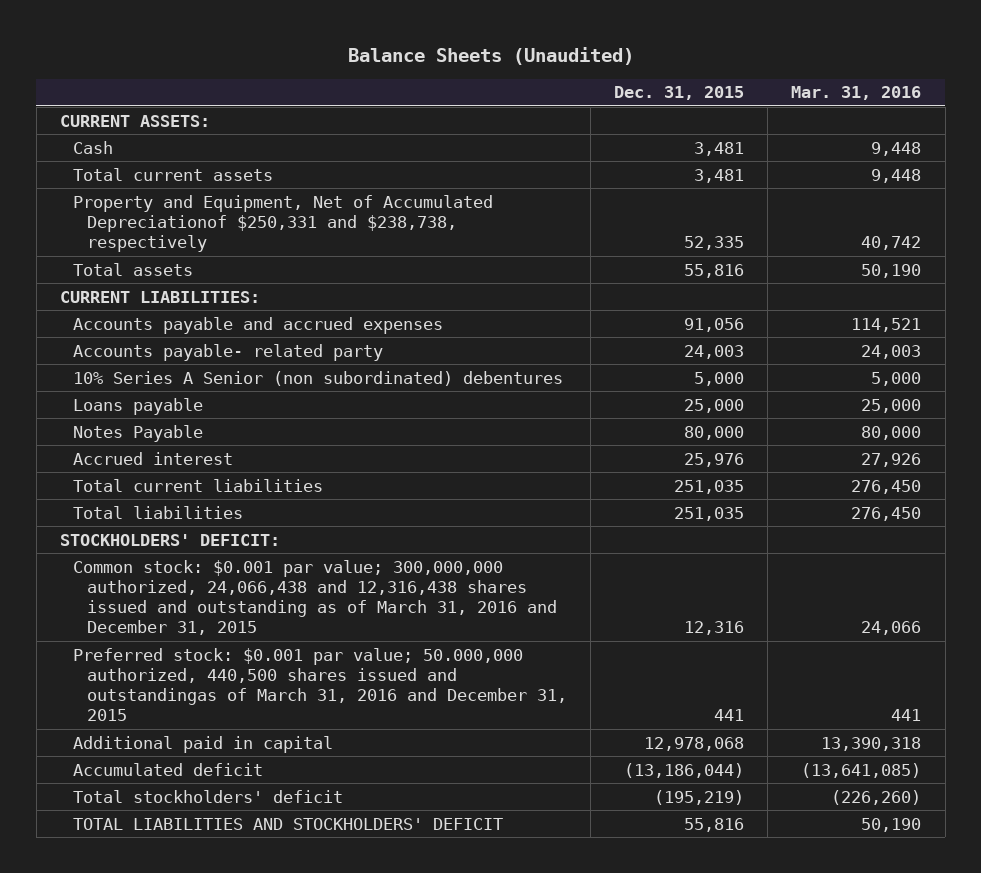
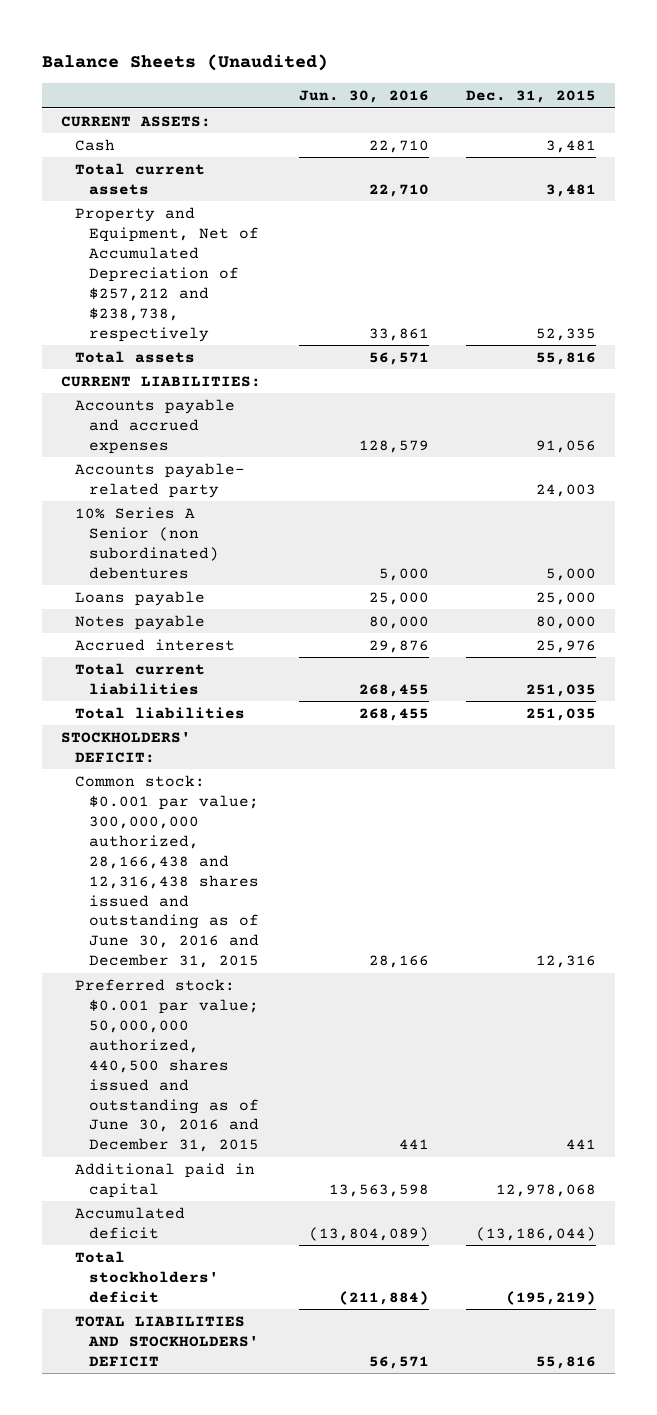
[791,86,922,101] Mar. 31, 2016 -> none
none -> [298,90,429,104] Jun. 30, 2016
[73,194,494,253] Property and Equipment, Net of Accumulated Depreciationof $250,331 and $238,738, respectively -> [75,206,260,342] Property and Equipment, Net of Accumulated Depreciation of $257,212 and $238,738, respectively
[73,424,204,442] Notes Payable -> [75,614,206,630] Notes payable
[73,559,557,636] Common stock: $0.001 par value; 300,000,000 authorized, 24,066,438 and 12,316,438 shares issued and outstanding as of March 31, 2016 and December 31, 2015 -> [75,774,260,969] Common stock: $0.001 par value; 300,000,000 authorized, 28,166,438 and 12,316,438 shares issued and outstanding as of June 30, 2016 and December 31, 2015
[73,647,567,722] Preferred stock: $0.001 par value; 50.000,000 authorized, 440,500 shares issued and outstandingas of March 31, 2016 and December 31, 2015 -> [75,978,260,1153] Preferred stock: $0.001 par value; 50,000,000 authorized, 440,500 shares issued and outstanding as of June 30, 2016 and December 31, 2015

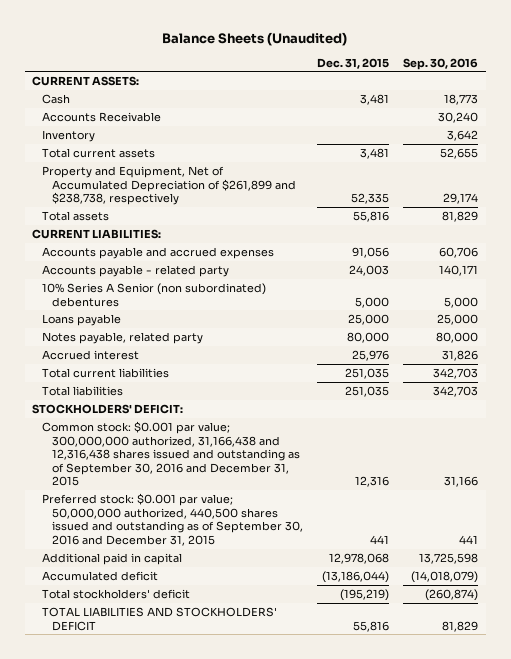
[298,90,429,104] Jun. 30, 2016 -> none
none -> [403,57,479,70] Sep. 30, 2016
none -> [42,111,162,122] Accounts Receivable
none -> [42,129,96,142] Inventory
[75,206,260,342] Property and Equipment, Net of Accumulated Depreciation of $257,212 and $238,738, respectively -> [42,165,296,206] Property and Equipment, Net of Accumulated Depreciation of $261,899 and $238,738, respectively
[75,462,246,498] Accounts payable- related party -> [42,264,230,277] Accounts payable - related party
[75,614,206,630] Notes payable -> [42,331,204,344] Notes payable, related party
[75,774,260,969] Common stock: $0.001 par value; 300,000,000 authorized, 28,166,438 and 12,316,438 shares issued and outstanding as of June 30, 2016 and December 31, 2015 -> [42,420,300,487] Common stock: $0.001 par value; 300,000,000 authorized, 31,166,438 and 12,316,438 shares issued and outstanding as of September 30, 2016 and December 31, 2015
[75,978,260,1153] Preferred stock: $0.001 par value; 50,000,000 authorized, 440,500 shares issued and outstanding as of June 30, 2016 and December 31, 2015 -> [42,492,303,546] Preferred stock: $0.001 par value; 50,000,000 authorized, 440,500 shares issued and outstanding as of September 30, 2016 and December 31, 2015

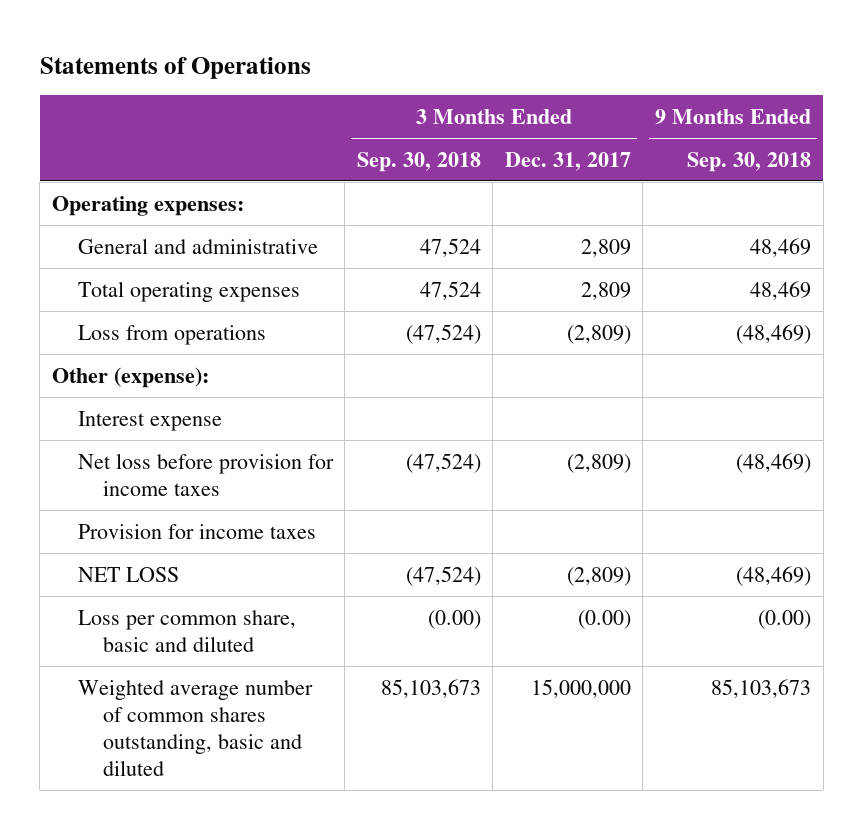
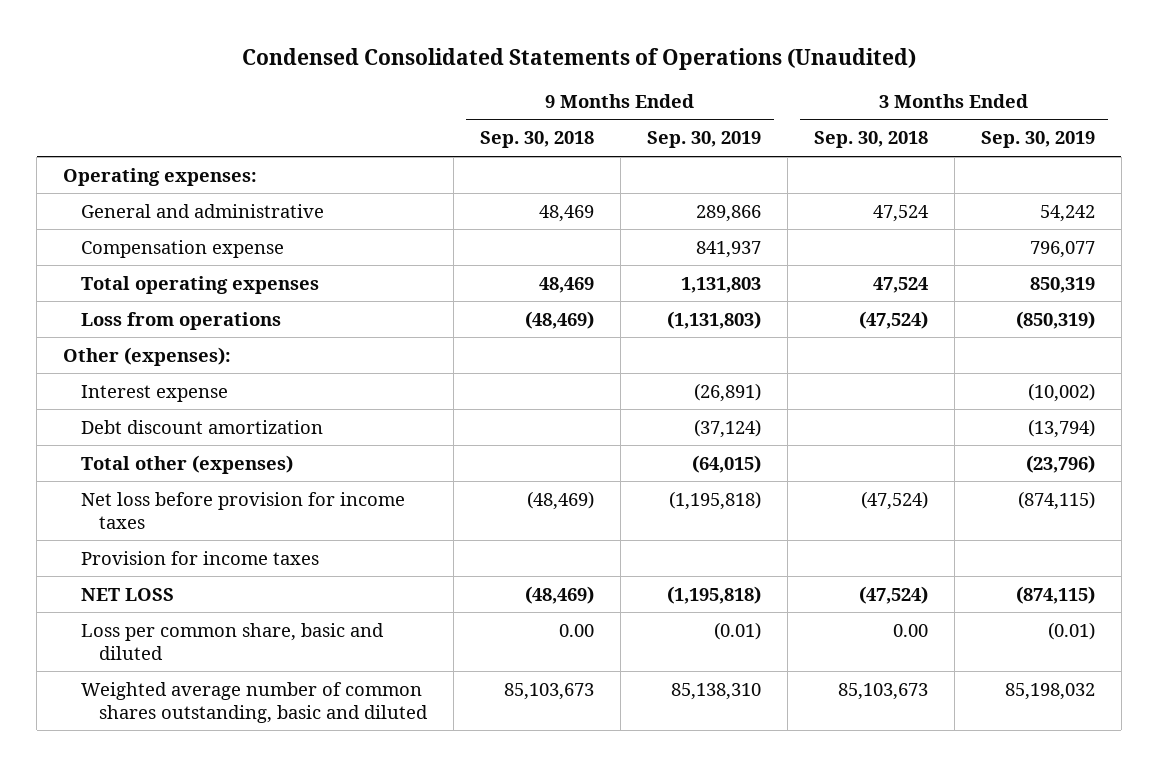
[39,56,311,79] Statements of Operations -> [241,48,916,71] Condensed Consolidated Statements of Operations (Unaudited)
[504,151,631,171] Dec. 31, 2017 -> none
none -> [646,131,761,149] Sep. 30, 2019
none -> [980,131,1095,149] Sep. 30, 2019
none -> [80,239,284,258] Compensation expense
[51,366,209,388] Other (expense): -> [63,346,232,366] Other (expenses):
none -> [80,419,323,434] Debt discount amortization
none -> [80,454,293,474] Total other (expenses)
[427,609,481,629] (0.00) -> [892,623,928,637] 0.00
[758,609,812,629] (0.00) -> [558,623,594,637] 0.00

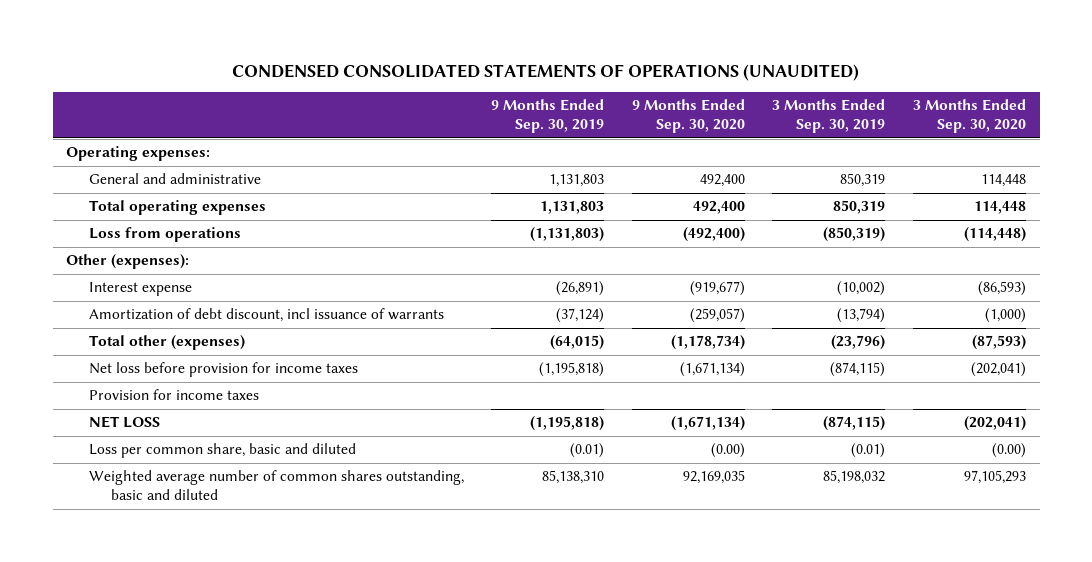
[241,48,916,71] Condensed Consolidated Statements of Operations (Unaudited) -> [232,63,860,81] CONDENSED CONSOLIDATED STATEMENTS OF OPERATIONS (UNAUDITED)
[479,131,594,149] Sep. 30, 2018 -> none
[813,131,928,149] Sep. 30, 2018 -> none
none -> [631,99,745,134] 9 Months Ended Sep. 30, 2020
none -> [912,99,1026,134] 3 Months Ended Sep. 30, 2020
[80,239,284,258] Compensation expense -> none
[695,204,761,222] 289,866 -> [549,174,605,188] 1,131,803
[1039,204,1095,222] 54,242 -> [840,173,886,188] 850,319
[80,419,323,434] Debt discount amortization -> [88,308,444,323] Amortization of debt discount, incl issuance of warrants

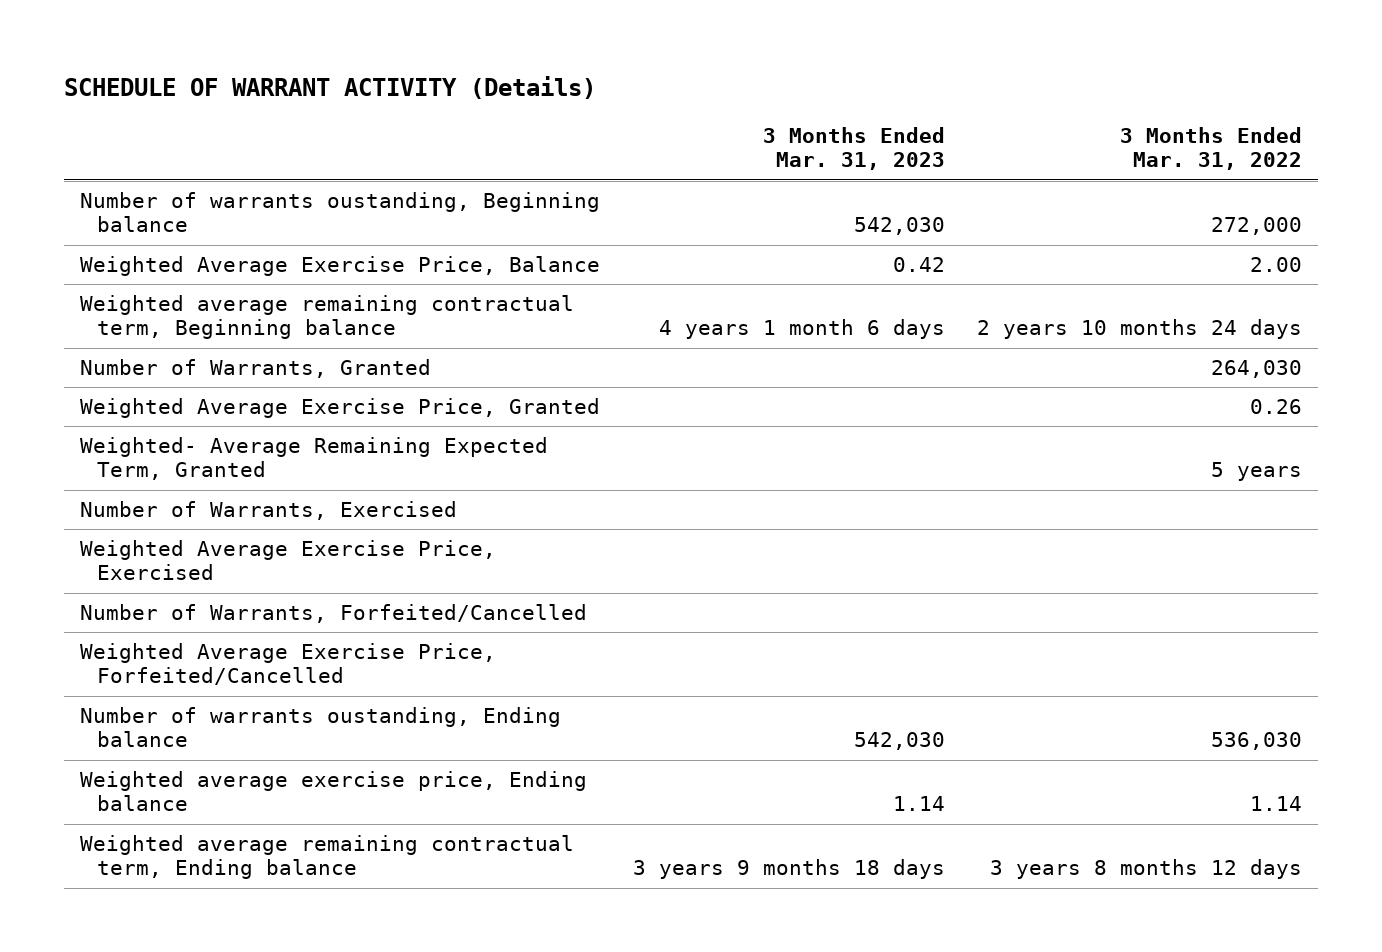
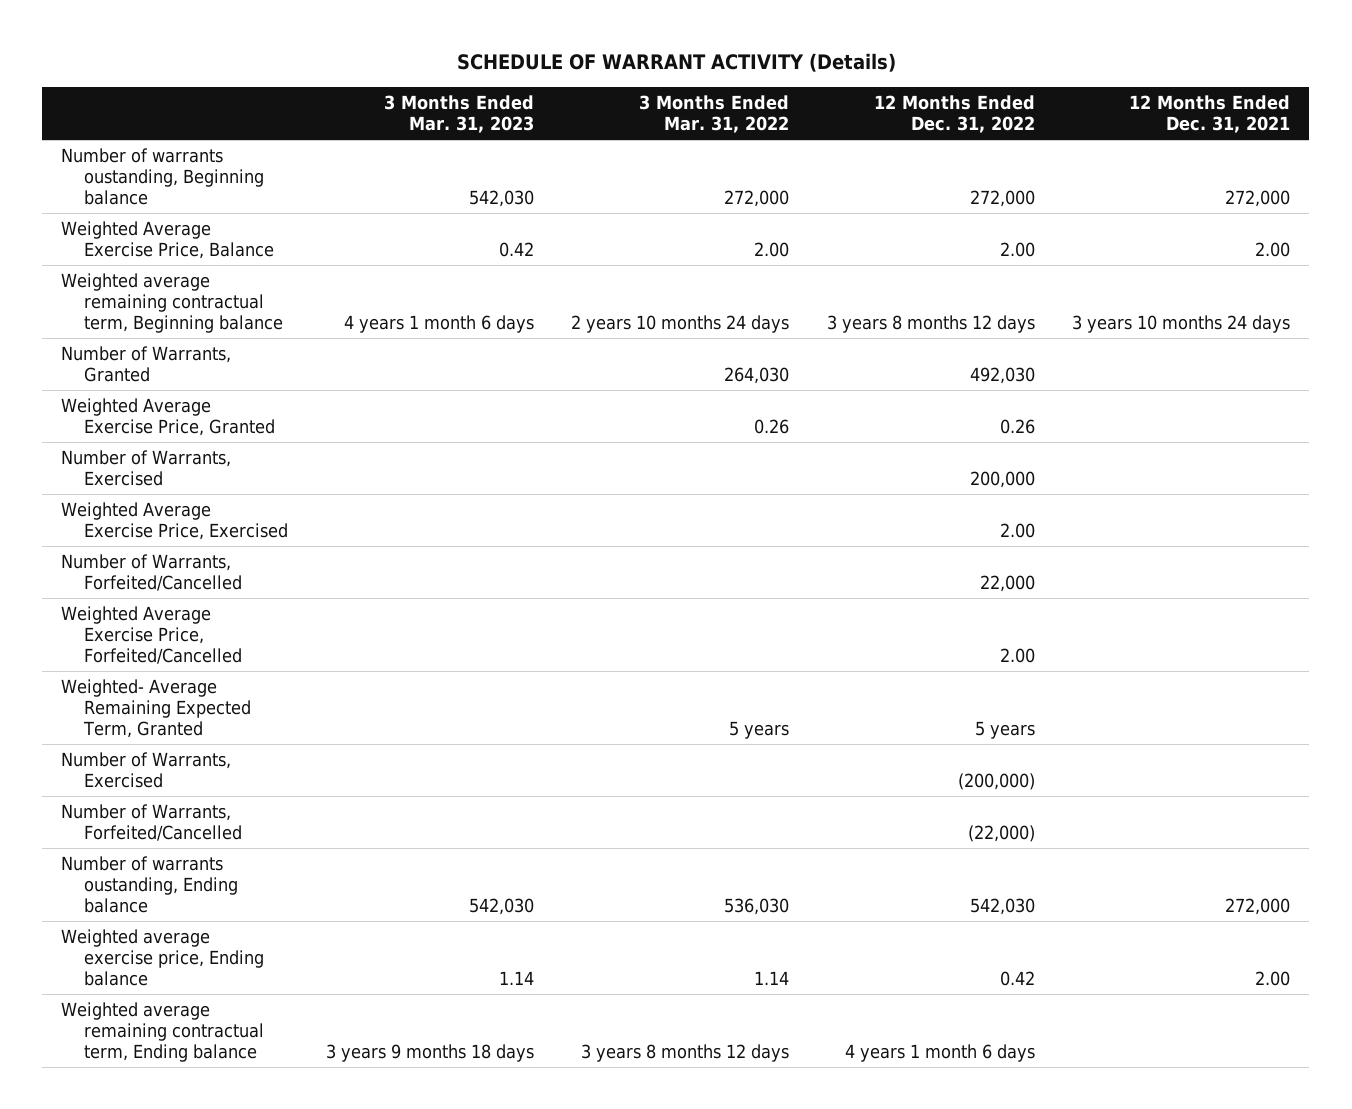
none -> [873,94,1035,134] 12 Months Ended Dec. 31, 2022
none -> [1129,94,1291,134] 12 Months Ended Dec. 31, 2021
[80,437,549,481] Weighted- Average Remaining Expected Term, Granted -> [61,678,252,739] Weighted- Average Remaining Expected Term, Granted
none -> [61,751,232,789] Number of Warrants, Exercised
none -> [61,803,243,842] Number of Warrants, Forfeited/Cancelled

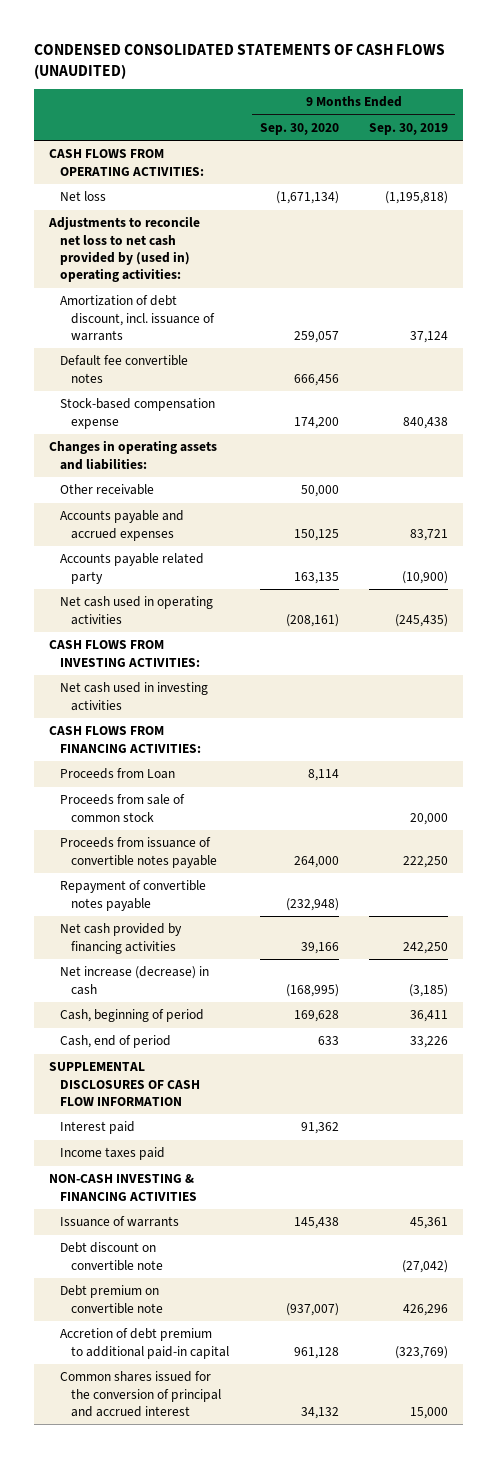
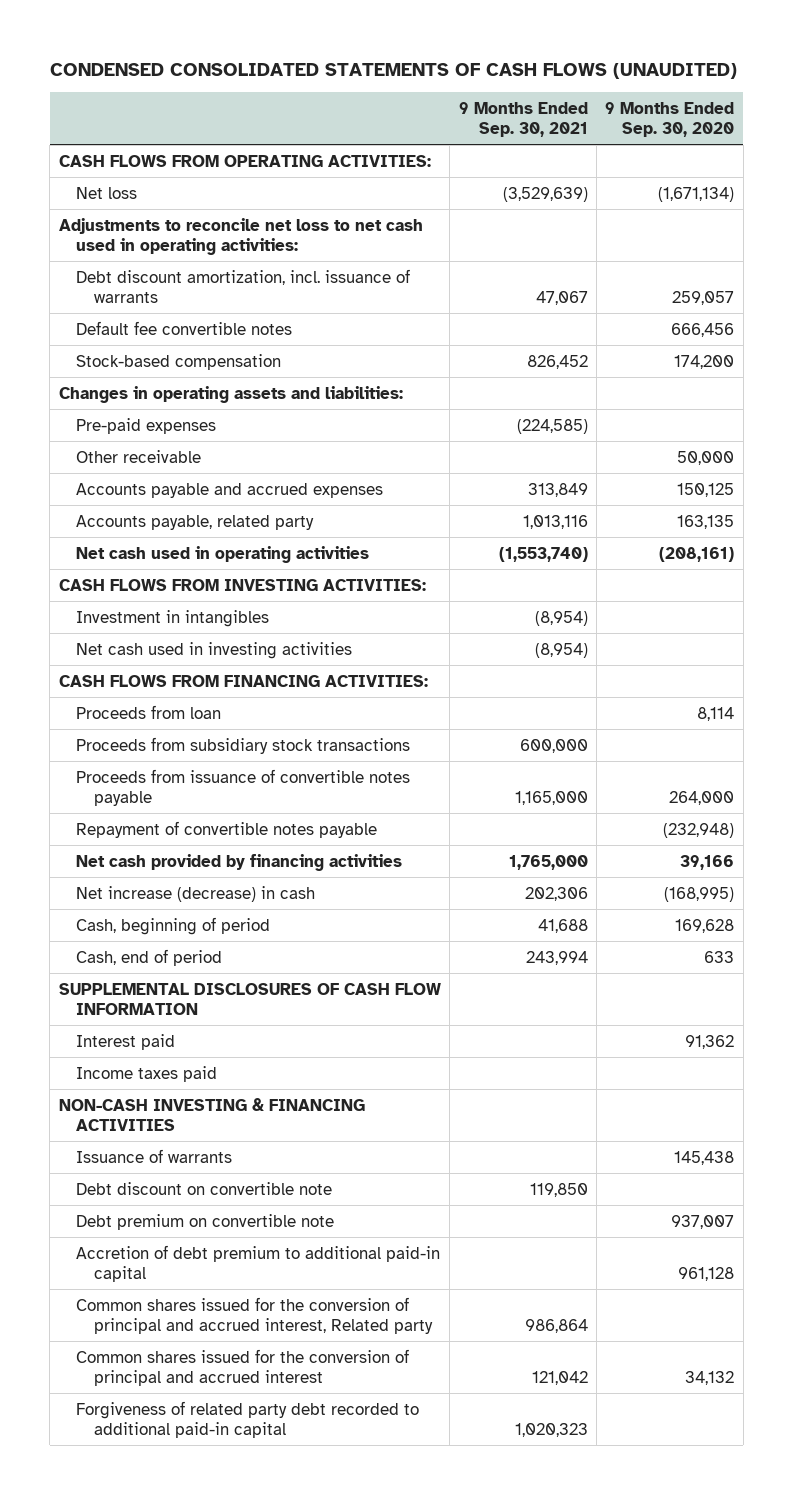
[368,122,448,135] Sep. 30, 2019 -> none
none -> [458,101,588,138] 9 Months Ended Sep. 30, 2021
[48,216,201,283] Adjustments to reconcile net loss to net cash provided by (used in) operating activities: -> [58,217,423,255] Adjustments to reconcile net loss to net cash used in operating activities:
[60,295,216,341] Amortization of debt discount, incl. issuance of warrants -> [76,268,411,303] Debt discount amortization, incl. issuance of warrants
[60,398,216,429] Stock-based compensation expense -> [76,353,282,370] Stock-based compensation
none -> [76,417,217,434] Pre-paid expenses
[60,553,205,584] Accounts payable related party -> [76,514,315,530] Accounts payable, related party
none -> [76,609,270,627] Investment in intangibles
[60,794,186,822] Proceeds from sale of common stock -> none
[60,768,176,780] Proceeds from Loan -> [76,704,222,719] Proceeds from loan
none -> [76,736,411,754] Proceeds from subsidiary stock transactions
[285,1302,339,1316] (937,007) -> [671,1214,735,1229] 937,007
none -> [76,1296,434,1334] Common shares issued for the conversion of principal and accrued interest, Related party
none -> [76,1400,420,1438] Forgiveness of related party debt recorded to additional paid-in capital

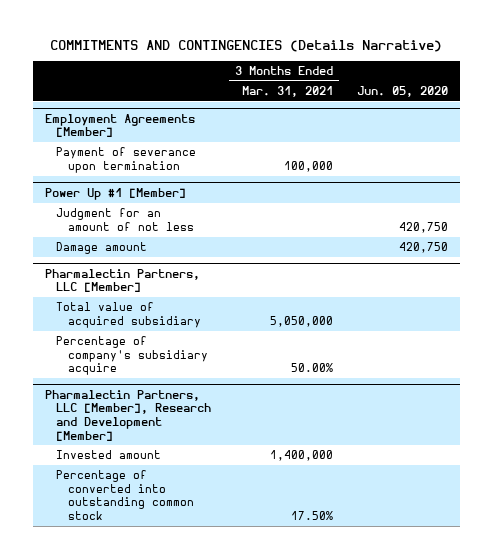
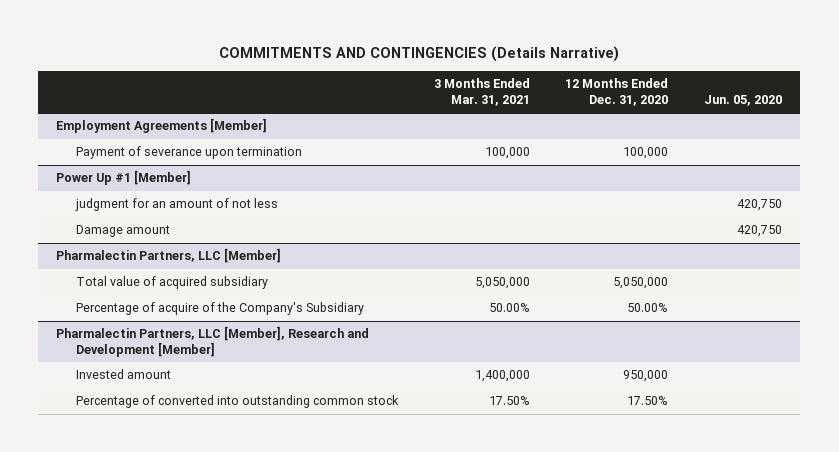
none -> [565,78,669,106] 12 Months Ended Dec. 31, 2020
[56,208,194,231] Judgment for an amount of not less -> [74,198,278,212] judgment for an amount of not less
[56,336,208,376] Percentage of company's subsidiary acquire -> [75,302,364,316] Percentage of acquire of the Company's Subsidiary

